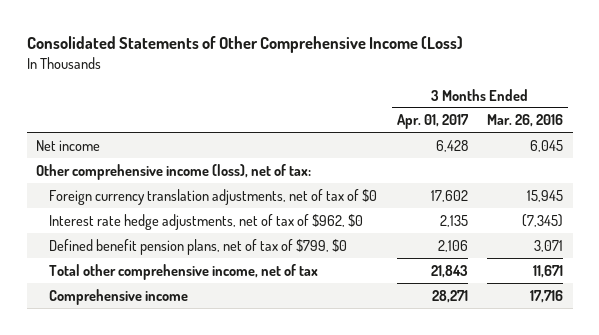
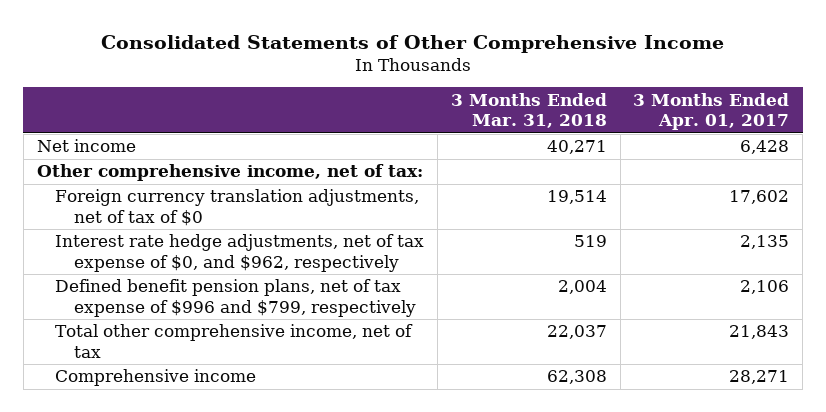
[26,36,463,54] Consolidated Statements of Other Comprehensive Income (Loss) -> [100,34,724,53] Consolidated Statements of Other Comprehensive Income
[486,114,563,128] Mar. 26, 2016 -> none
none -> [450,92,607,129] 3 Months Ended Mar. 31, 2018
[36,163,312,180] Other comprehensive income (loss), net of tax: -> [36,164,423,182] Other comprehensive income, net of tax:
[49,213,364,230] Interest rate hedge adjustments, net of tax of $962, $0 -> [55,234,425,272] Interest rate hedge adjustments, net of tax expense of $0, and $962, respectively
[49,238,348,255] Defined benefit pension plans, net of tax of $799, $0 -> [55,279,416,317] Defined benefit pension plans, net of tax expense of $996 and $799, respectively

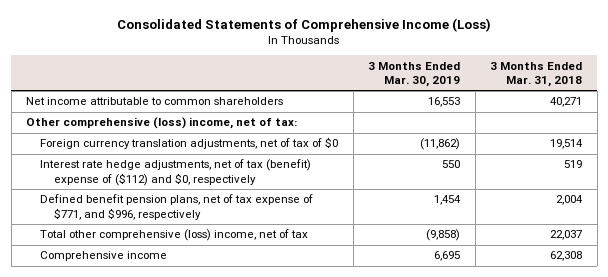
[100,34,724,53] Consolidated Statements of Other Comprehensive Income -> [117,17,492,32] Consolidated Statements of Comprehensive Income (Loss)
[633,92,790,131] 3 Months Ended Apr. 01, 2017 -> none
none -> [368,61,461,87] 3 Months Ended Mar. 30, 2019
[36,139,136,153] Net income -> [26,97,284,106] Net income attributable to common shareholders
[36,164,423,182] Other comprehensive income, net of tax: -> [26,117,298,130] Other comprehensive (loss) income, net of tax:
[55,234,425,272] Interest rate hedge adjustments, net of tax expense of $0, and $962, respectively -> [40,159,312,186] Interest rate hedge adjustments, net of tax (benefit) expense of ($112) and $0, respectively
[55,279,416,317] Defined benefit pension plans, net of tax expense of $996 and $799, respectively -> [40,194,314,220] Defined benefit pension plans, net of tax expense of $771, and $996, respectively
[55,324,414,358] Total other comprehensive income, net of tax -> [40,229,309,242] Total other comprehensive (loss) income, net of tax

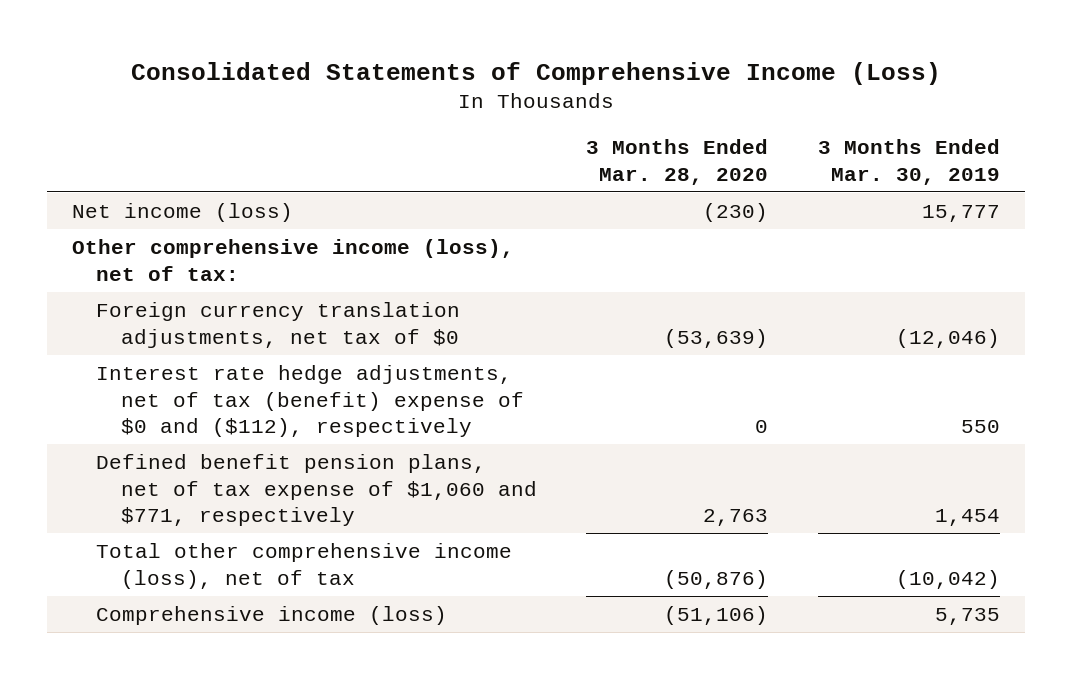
[490,61,583,87] 3 Months Ended Mar. 31, 2018 -> none
none -> [586,139,769,185] 3 Months Ended Mar. 28, 2020
[26,97,284,106] Net income attributable to common shareholders -> none
none -> [71,203,293,223] Net income (loss)
[26,117,298,130] Other comprehensive (loss) income, net of tax: -> [71,239,514,281] Other comprehensive income (loss), net of tax:
[40,137,339,150] Foreign currency translation adjustments, net of tax of $0 -> [96,302,461,348] Foreign currency translation adjustments, net tax of $0
[420,138,461,151] (11,862) -> [896,328,1001,348] (12,046)
[40,159,312,186] Interest rate hedge adjustments, net of tax (benefit) expense of ($112) and $0, respectively -> [96,365,524,438] Interest rate hedge adjustments, net of tax (benefit) expense of $0 and ($112), respectively
[40,194,314,220] Defined benefit pension plans, net of tax expense of $771, and $996, respectively -> [96,454,537,527] Defined benefit pension plans, net of tax expense of $1,060 and $771, respectively
[40,229,309,242] Total other comprehensive (loss) income, net of tax -> [96,543,513,589] Total other comprehensive income (loss), net of tax
[426,229,461,242] (9,858) -> [896,569,1001,589] (10,042)
[40,251,168,262] Comprehensive income -> [96,606,448,626] Comprehensive income (loss)
[434,251,461,262] 6,695 -> [935,608,1001,626] 5,735

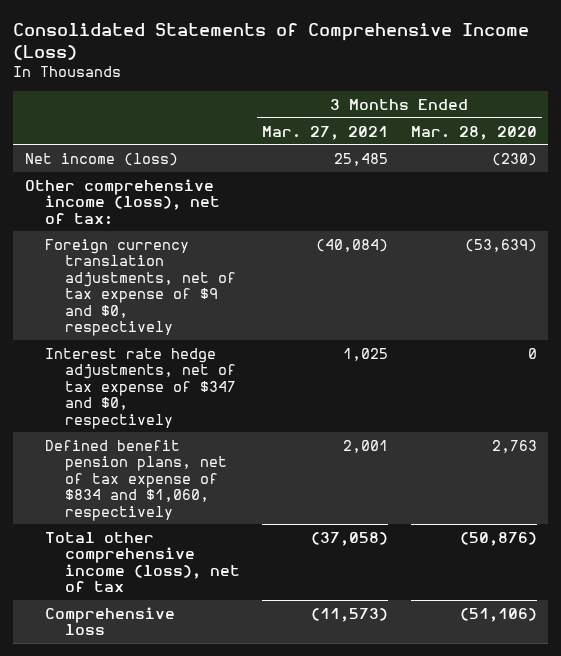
[818,139,1001,185] 3 Months Ended Mar. 30, 2019 -> none
none -> [262,125,389,140] Mar. 27, 2021
[96,302,461,348] Foreign currency translation adjustments, net tax of $0 -> [44,238,236,337] Foreign currency translation adjustments, net of tax expense of $9 and $0, respectively
[96,365,524,438] Interest rate hedge adjustments, net of tax (benefit) expense of $0 and ($112), respectively -> [44,347,236,429] Interest rate hedge adjustments, net of tax expense of $347 and $0, respectively
[96,454,537,527] Defined benefit pension plans, net of tax expense of $1,060 and $771, respectively -> [44,439,227,521] Defined benefit pension plans, net of tax expense of $834 and $1,060, respectively
[96,606,448,626] Comprehensive income (loss) -> [44,606,175,636] Comprehensive loss

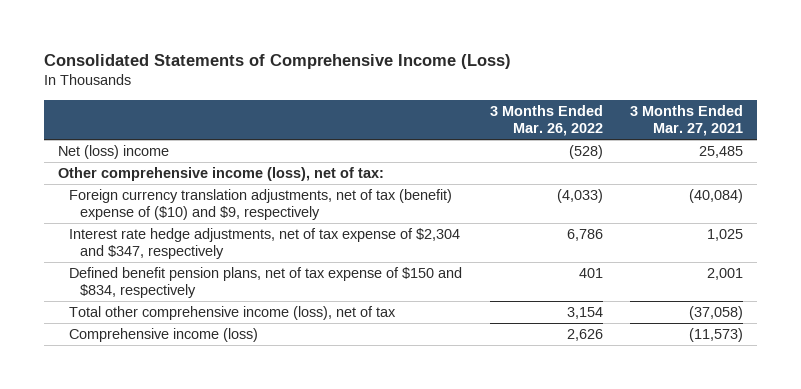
[410,125,537,140] Mar. 28, 2020 -> none
none -> [489,104,603,137] 3 Months Ended Mar. 26, 2022
[24,152,178,166] Net income (loss) -> [57,144,169,159] Net (loss) income
[44,238,236,337] Foreign currency translation adjustments, net of tax expense of $9 and $0, respectively -> [68,188,452,221] Foreign currency translation adjustments, net of tax (benefit) expense of ($10) and $9, respectively
[44,347,236,429] Interest rate hedge adjustments, net of tax expense of $347 and $0, respectively -> [68,227,460,260] Interest rate hedge adjustments, net of tax expense of $2,304 and $347, respectively
[44,439,227,521] Defined benefit pension plans, net of tax expense of $834 and $1,060, respectively -> [68,266,462,299] Defined benefit pension plans, net of tax expense of $150 and $834, respectively
[44,606,175,636] Comprehensive loss -> [68,327,258,342] Comprehensive income (loss)

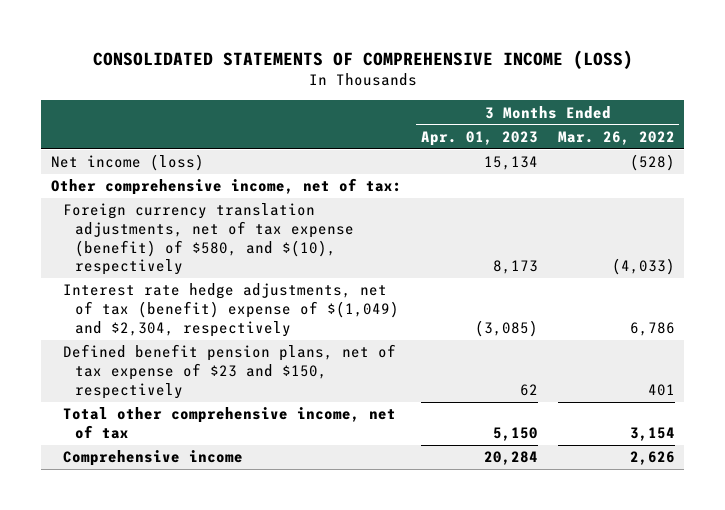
[43,54,511,70] Consolidated Statements of Comprehensive Income (Loss) -> [92,49,633,69] CONSOLIDATED STATEMENTS OF COMPREHENSIVE INCOME (LOSS)
[630,104,744,137] 3 Months Ended Mar. 27, 2021 -> none
none -> [421,130,539,146] Apr. 01, 2023
[57,144,169,159] Net (loss) income -> [50,154,204,172] Net income (loss)
[57,166,384,181] Other comprehensive income (loss), net of tax: -> [50,178,402,196] Other comprehensive income, net of tax:
[68,188,452,221] Foreign currency translation adjustments, net of tax (benefit) expense of ($10) and $9, respectively -> [62,203,354,276] Foreign currency translation adjustments, net of tax expense (benefit) of $580, and $(10), respectively
[68,227,460,260] Interest rate hedge adjustments, net of tax expense of $2,304 and $347, respectively -> [62,283,399,337] Interest rate hedge adjustments, net of tax (benefit) expense of $(1,049) and $2,304, respectively
[68,266,462,299] Defined benefit pension plans, net of tax expense of $150 and $834, respectively -> [62,344,396,399] Defined benefit pension plans, net of tax expense of $23 and $150, respectively
[68,305,396,320] Total other comprehensive income (loss), net of tax -> [62,407,396,440] Total other comprehensive income, net of tax
[68,327,258,342] Comprehensive income (loss) -> [62,450,243,467] Comprehensive income

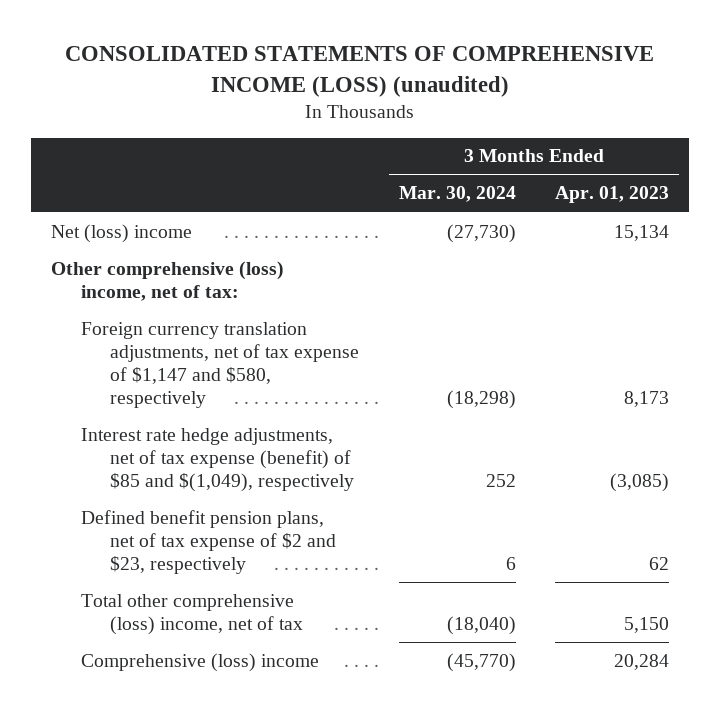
[92,49,633,69] CONSOLIDATED STATEMENTS OF COMPREHENSIVE INCOME (LOSS) -> [64,46,654,97] CONSOLIDATED STATEMENTS OF COMPREHENSIVE INCOME (LOSS) (unaudited)
[557,130,675,145] Mar. 26, 2022 -> none
none -> [398,186,516,203] Mar. 30, 2024
[50,154,204,172] Net income (loss) -> [50,223,192,243] Net (loss) income
[50,178,402,196] Other comprehensive income, net of tax: -> [50,260,284,301] Other comprehensive (loss) income, net of tax:
[62,203,354,276] Foreign currency translation adjustments, net of tax expense (benefit) of $580, and $(10), respectively -> [80,321,360,408] Foreign currency translation adjustments, net of tax expense of $1,147 and $580, respectively
[62,283,399,337] Interest rate hedge adjustments, net of tax (benefit) expense of $(1,049) and $2,304, respectively -> [80,427,355,492] Interest rate hedge adjustments, net of tax expense (benefit) of $85 and $(1,049), respectively
[62,344,396,399] Defined benefit pension plans, net of tax expense of $23 and $150, respectively -> [80,509,337,574] Defined benefit pension plans, net of tax expense of $2 and $23, respectively
[62,407,396,440] Total other comprehensive income, net of tax -> [80,593,304,635] Total other comprehensive (loss) income, net of tax
[62,450,243,467] Comprehensive income -> [80,652,319,672] Comprehensive (loss) income

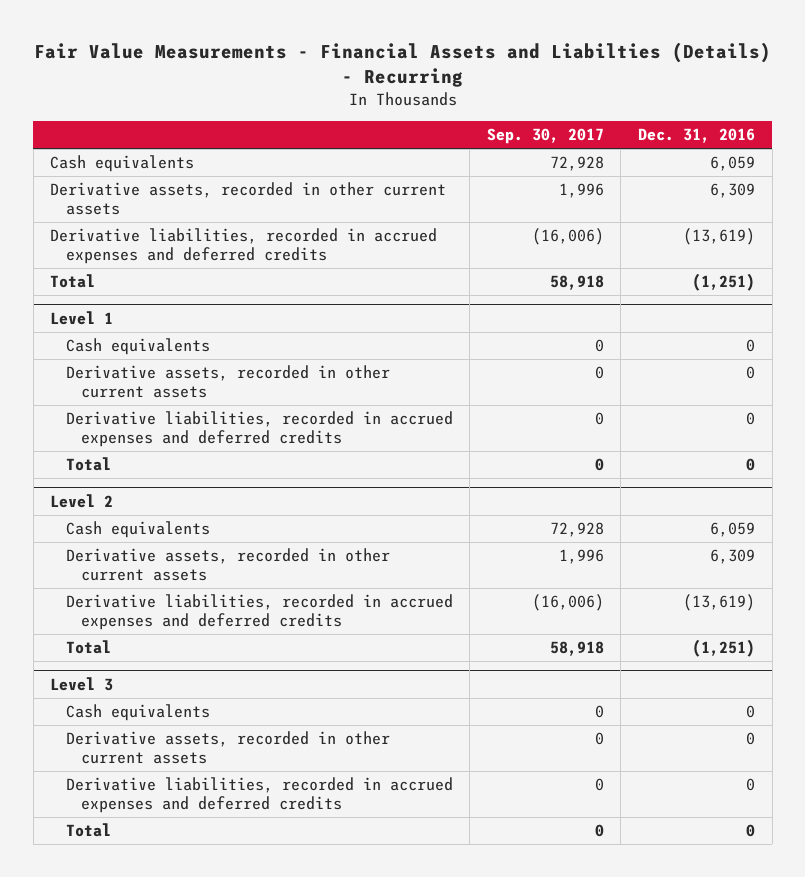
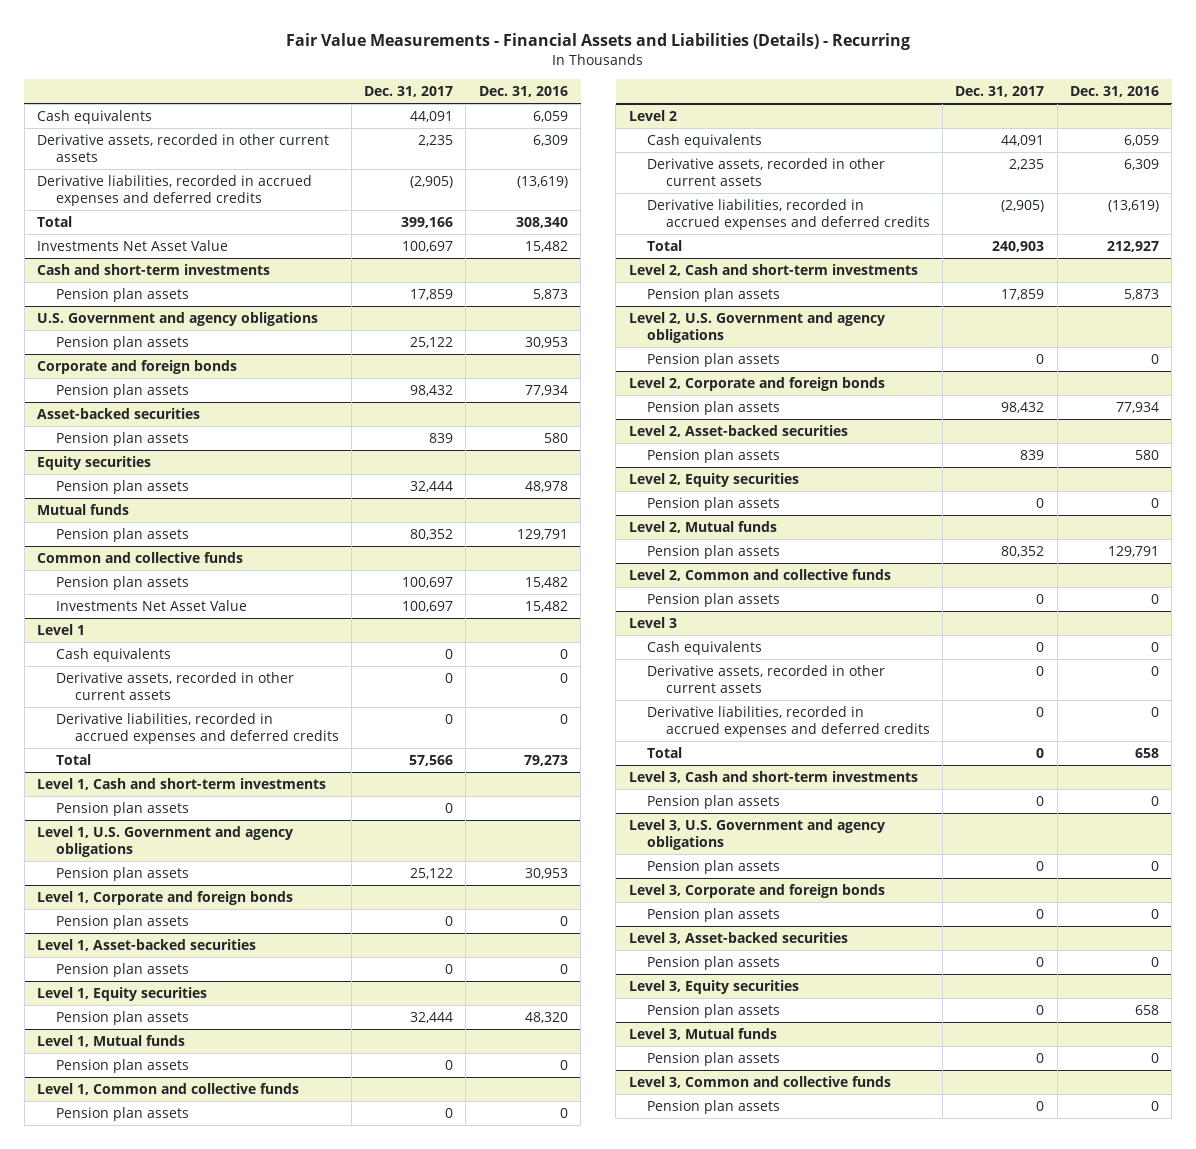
[33,42,771,88] Fair Value Measurements - Financial Assets and Liabilties (Details) - Recurring -> [286,33,911,51] Fair Value Measurements - Financial Assets and Liabilities (Details) - Recurring
[486,128,604,145] Sep. 30, 2017 -> none
none -> [364,86,454,98] Dec. 31, 2017
[691,273,755,292] (1,251) -> [515,217,568,229] 308,340
none -> [37,240,229,252] Investments Net Asset Value
none -> [37,264,271,276] Cash and short-term investments
none -> [55,288,189,303] Pension plan assets
none -> [37,312,319,327] U.S. Government and agency obligations
none -> [55,336,189,351] Pension plan assets
none -> [37,360,238,375] Corporate and foreign bonds
none -> [55,384,189,399] Pension plan assets
none -> [37,408,201,420] Asset-backed securities
none -> [55,432,189,447] Pension plan assets
none -> [37,456,152,471] Equity securities
none -> [55,480,189,495] Pension plan assets
none -> [37,504,130,516] Mutual funds
none -> [55,528,189,543] Pension plan assets
none -> [37,552,244,564] Common and collective funds
none -> [55,576,189,591] Pension plan assets
none -> [55,600,247,612] Investments Net Asset Value
[745,458,755,472] 0 -> [523,755,568,767] 79,273
none -> [37,778,327,791] Level 1, Cash and short-term investments
none -> [55,802,189,817] Pension plan assets
none -> [37,826,294,857] Level 1, U.S. Government and agency obligations
none -> [55,867,189,882] Pension plan assets
none -> [37,891,294,906] Level 1, Corporate and foreign bonds
none -> [55,915,189,930] Pension plan assets
none -> [37,939,257,952] Level 1, Asset-backed securities
none -> [55,963,189,978] Pension plan assets
none -> [37,987,208,1002] Level 1, Equity securities
none -> [55,1011,189,1026] Pension plan assets
none -> [37,1035,186,1048] Level 1, Mutual funds
none -> [55,1059,189,1074] Pension plan assets
none -> [37,1083,300,1096] Level 1, Common and collective funds
none -> [55,1107,189,1122] Pension plan assets
[691,639,755,658] (1,251) -> [1107,241,1160,253] 212,927
none -> [628,264,918,277] Level 2, Cash and short-term investments
none -> [647,288,781,303] Pension plan assets
none -> [628,312,885,343] Level 2, U.S. Government and agency obligations
none -> [647,353,781,368] Pension plan assets
none -> [628,377,885,392] Level 2, Corporate and foreign bonds
none -> [647,401,781,416] Pension plan assets
none -> [628,425,848,438] Level 2, Asset-backed securities
none -> [647,449,781,464] Pension plan assets
none -> [628,473,799,488] Level 2, Equity securities
none -> [647,497,781,512] Pension plan assets
none -> [628,521,777,534] Level 2, Mutual funds
none -> [647,545,781,560] Pension plan assets
none -> [628,569,891,582] Level 2, Common and collective funds
none -> [647,593,781,608] Pension plan assets
[745,824,755,838] 0 -> [1135,748,1160,759] 658
none -> [628,771,918,784] Level 3, Cash and short-term investments
none -> [647,795,781,810] Pension plan assets
none -> [628,819,885,850] Level 3, U.S. Government and agency obligations
none -> [647,860,781,875] Pension plan assets
none -> [628,884,885,899] Level 3, Corporate and foreign bonds
none -> [647,908,781,923] Pension plan assets
none -> [628,932,848,945] Level 3, Asset-backed securities
none -> [647,956,781,971] Pension plan assets
none -> [628,980,799,995] Level 3, Equity securities
none -> [647,1004,781,1019] Pension plan assets
none -> [628,1028,777,1041] Level 3, Mutual funds
none -> [647,1052,781,1067] Pension plan assets
none -> [628,1076,891,1089] Level 3, Common and collective funds
none -> [647,1100,781,1115] Pension plan assets

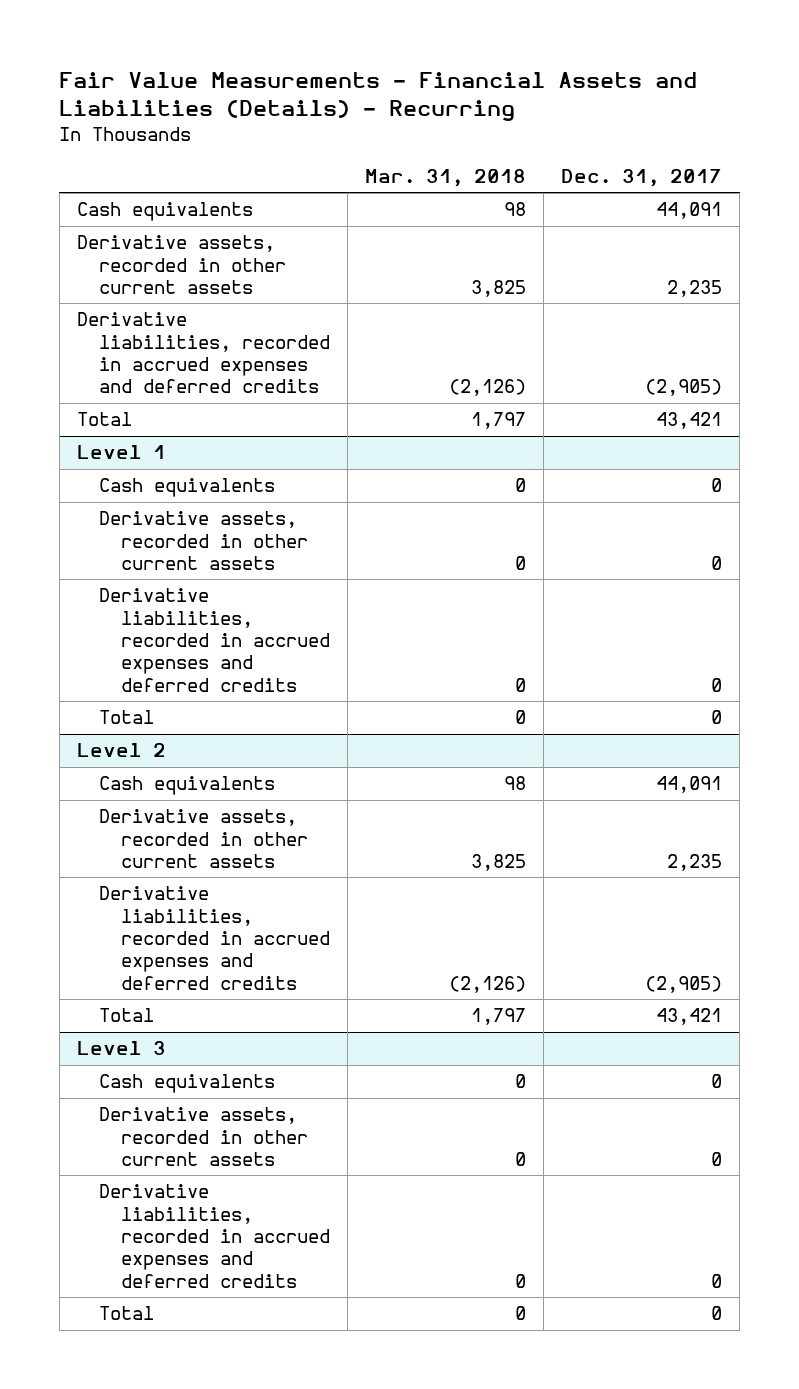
[478,86,568,98] Dec. 31, 2016 -> none
none -> [364,168,526,187] Mar. 31, 2018
[37,240,229,252] Investments Net Asset Value -> none
[37,264,271,276] Cash and short-term investments -> none
[55,288,189,303] Pension plan assets -> none
[37,312,319,327] U.S. Government and agency obligations -> none
[55,336,189,351] Pension plan assets -> none
[37,360,238,375] Corporate and foreign bonds -> none
[55,384,189,399] Pension plan assets -> none
[37,408,201,420] Asset-backed securities -> none
[55,432,189,447] Pension plan assets -> none
[37,456,152,471] Equity securities -> none
[55,480,189,495] Pension plan assets -> none
[37,504,130,516] Mutual funds -> none
[55,528,189,543] Pension plan assets -> none
[37,552,244,564] Common and collective funds -> none
[55,576,189,591] Pension plan assets -> none
[55,600,247,612] Investments Net Asset Value -> none
[401,217,454,229] 399,166 -> [656,412,723,430] 43,421
[37,778,327,791] Level 1, Cash and short-term investments -> none
[55,802,189,817] Pension plan assets -> none
[37,826,294,857] Level 1, U.S. Government and agency obligations -> none
[55,867,189,882] Pension plan assets -> none
[37,891,294,906] Level 1, Corporate and foreign bonds -> none
[55,915,189,930] Pension plan assets -> none
[37,939,257,952] Level 1, Asset-backed securities -> none
[55,963,189,978] Pension plan assets -> none
[37,987,208,1002] Level 1, Equity securities -> none
[55,1011,189,1026] Pension plan assets -> none
[37,1035,186,1048] Level 1, Mutual funds -> none
[55,1059,189,1074] Pension plan assets -> none
[37,1083,300,1096] Level 1, Common and collective funds -> none
[55,1107,189,1122] Pension plan assets -> none
[409,755,454,767] 57,566 -> [711,710,723,725] 0
[628,264,918,277] Level 2, Cash and short-term investments -> none
[647,288,781,303] Pension plan assets -> none
[628,312,885,343] Level 2, U.S. Government and agency obligations -> none
[647,353,781,368] Pension plan assets -> none
[628,377,885,392] Level 2, Corporate and foreign bonds -> none
[647,401,781,416] Pension plan assets -> none
[628,425,848,438] Level 2, Asset-backed securities -> none
[647,449,781,464] Pension plan assets -> none
[628,473,799,488] Level 2, Equity securities -> none
[647,497,781,512] Pension plan assets -> none
[628,521,777,534] Level 2, Mutual funds -> none
[647,545,781,560] Pension plan assets -> none
[628,569,891,582] Level 2, Common and collective funds -> none
[647,593,781,608] Pension plan assets -> none
[992,241,1045,253] 240,903 -> [656,1008,723,1026] 43,421
[628,771,918,784] Level 3, Cash and short-term investments -> none
[647,795,781,810] Pension plan assets -> none
[628,819,885,850] Level 3, U.S. Government and agency obligations -> none
[647,860,781,875] Pension plan assets -> none
[628,884,885,899] Level 3, Corporate and foreign bonds -> none
[647,908,781,923] Pension plan assets -> none
[628,932,848,945] Level 3, Asset-backed securities -> none
[647,956,781,971] Pension plan assets -> none
[628,980,799,995] Level 3, Equity securities -> none
[647,1004,781,1019] Pension plan assets -> none
[628,1028,777,1041] Level 3, Mutual funds -> none
[647,1052,781,1067] Pension plan assets -> none
[628,1076,891,1089] Level 3, Common and collective funds -> none
[647,1100,781,1115] Pension plan assets -> none

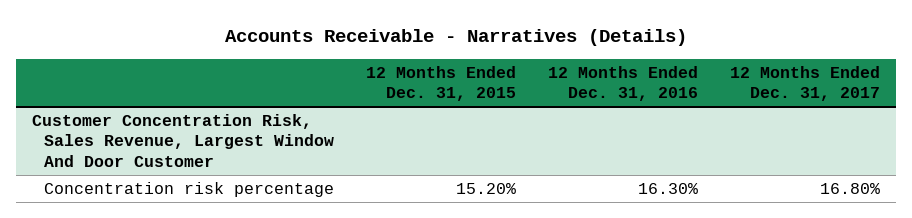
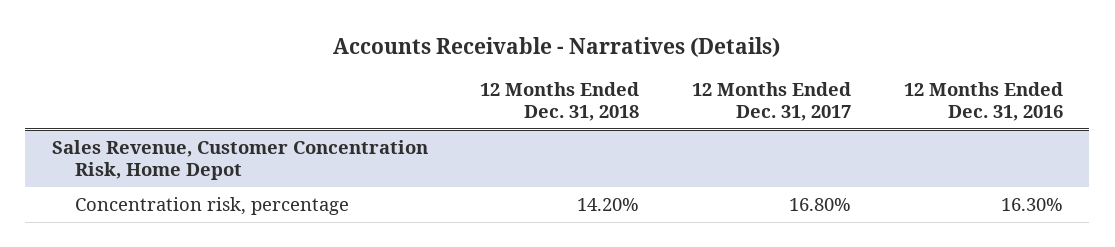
[366,65,517,102] 12 Months Ended Dec. 31, 2015 -> none
none -> [480,82,640,121] 12 Months Ended Dec. 31, 2018
[32,113,335,168] Customer Concentration Risk, Sales Revenue, Largest Window And Door Customer -> none
none -> [51,140,428,180] Sales Revenue, Customer Concentration Risk, Home Depot
[44,181,335,197] Concentration risk percentage -> [75,197,350,216] Concentration risk, percentage

